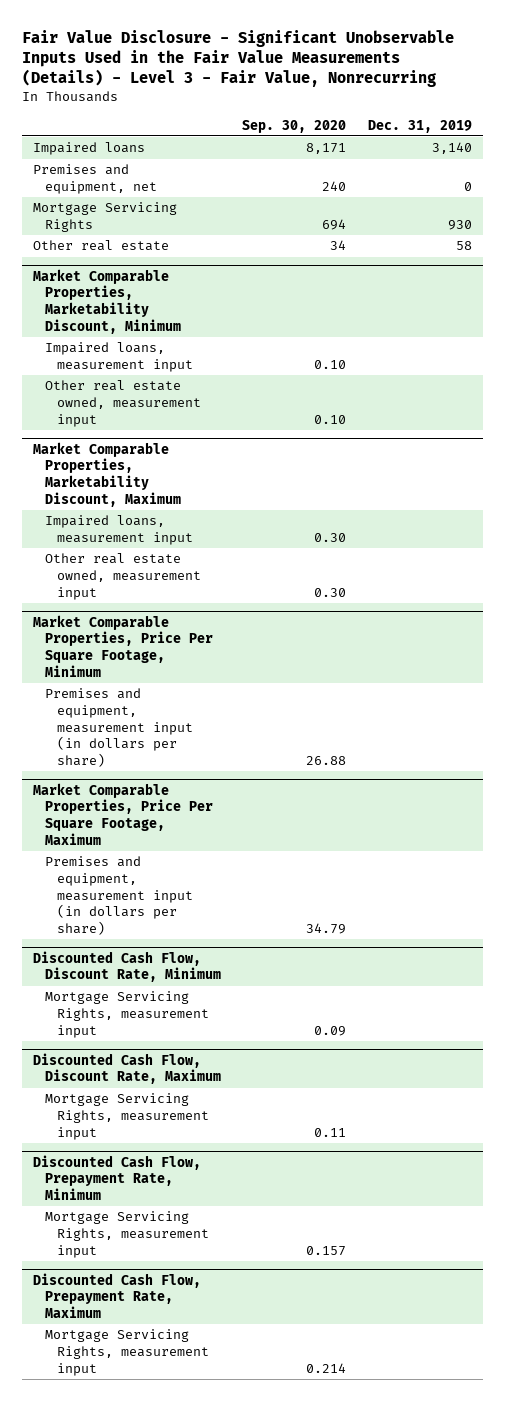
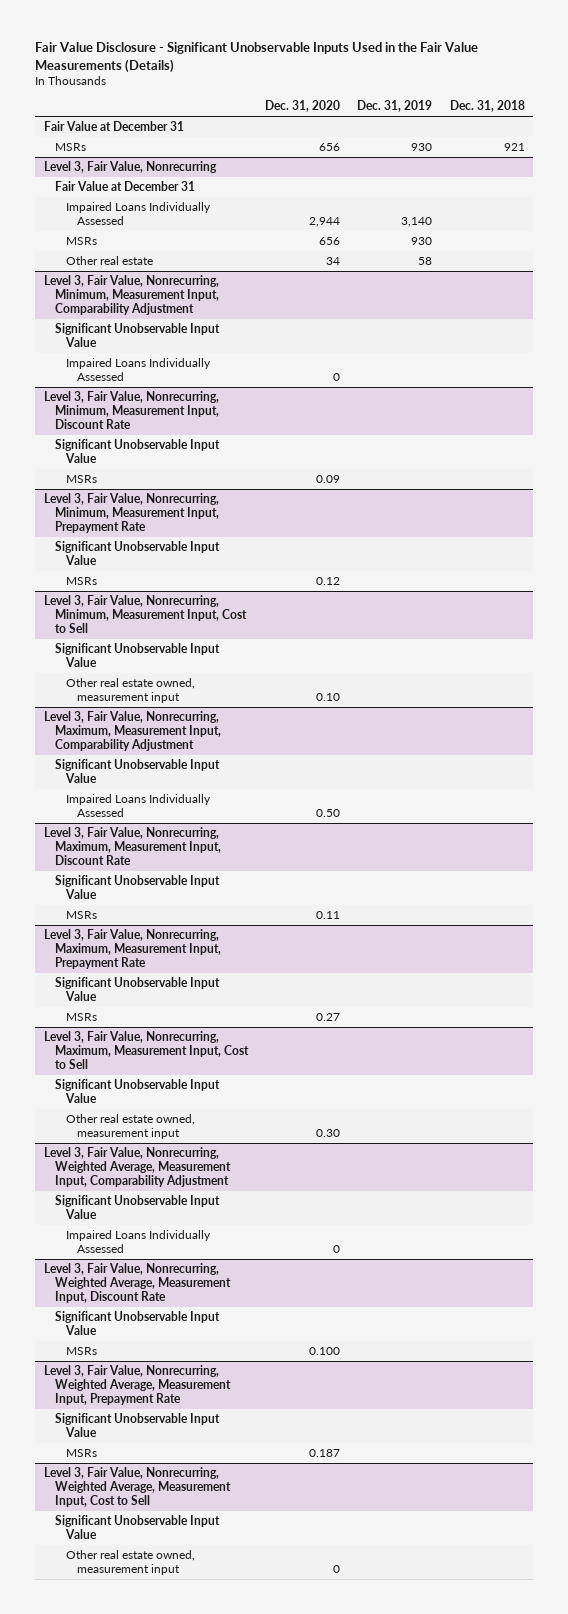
[22,29,455,88] Fair Value Disclosure - Significant Unobservable Inputs Used in the Fair Value Measurements (Details) - Level 3 - Fair Value, Nonrecurring -> [34,42,478,73] Fair Value Disclosure - Significant Unobservable Inputs Used in the Fair Value Measurements (Details)
[242,119,347,133] Sep. 30, 2020 -> none
none -> [265,100,341,113] Dec. 31, 2020
none -> [449,100,525,113] Dec. 31, 2018
[33,142,146,156] Impaired loans -> none
[33,164,157,195] Premises and equipment, net -> none
[33,240,170,252] Other real estate -> none
[33,268,181,334] Market Comparable Properties, Marketability Discount, Minimum -> none
[44,342,193,373] Impaired loans, measurement input -> none
[44,380,201,427] Other real estate owned, measurement input -> none
[33,441,181,507] Market Comparable Properties, Marketability Discount, Maximum -> none
[44,515,193,546] Impaired loans, measurement input -> none
[44,553,201,600] Other real estate owned, measurement input -> none
[33,614,213,677] Market Comparable Properties, Price Per Square Footage, Minimum -> none
[44,688,193,767] Premises and equipment, measurement input (in dollars per share) -> none
[33,782,213,845] Market Comparable Properties, Price Per Square Footage, Maximum -> none
[44,856,193,935] Premises and equipment, measurement input (in dollars per share) -> none
[33,950,221,983] Discounted Cash Flow, Discount Rate, Minimum -> none
[44,991,209,1038] Mortgage Servicing Rights, measurement input -> none
[33,1052,221,1085] Discounted Cash Flow, Discount Rate, Maximum -> none
[44,1093,209,1140] Mortgage Servicing Rights, measurement input -> none
[33,1154,202,1201] Discounted Cash Flow, Prepayment Rate, Minimum -> none
[44,1211,209,1258] Mortgage Servicing Rights, measurement input -> none
[33,1272,202,1319] Discounted Cash Flow, Prepayment Rate, Maximum -> none
[44,1329,209,1376] Mortgage Servicing Rights, measurement input -> none
none -> [43,120,184,131] Fair Value at December 31
[33,202,178,233] Mortgage Servicing Rights -> [54,142,86,151] MSRs
none -> [43,160,217,173] Level 3, Fair Value, Nonrecurring
none -> [54,180,195,191] Fair Value at December 31
none -> [66,201,212,226] Impaired Loans Individually Assessed
none -> [66,236,98,245] MSRs
none -> [66,255,154,265] Other real estate
none -> [43,274,219,316] Level 3, Fair Value, Nonrecurring, Minimum, Measurement Input, Comparability Adjustment
none -> [54,322,220,348] Significant Unobservable Input Value
none -> [66,357,212,382] Impaired Loans Individually Assessed
none -> [43,390,219,430] Level 3, Fair Value, Nonrecurring, Minimum, Measurement Input, Discount Rate
none -> [54,438,220,464] Significant Unobservable Input Value
none -> [66,474,98,483] MSRs
none -> [43,492,219,534] Level 3, Fair Value, Nonrecurring, Minimum, Measurement Input, Prepayment Rate
none -> [54,540,220,566] Significant Unobservable Input Value
none -> [66,576,98,585] MSRs
none -> [43,594,247,634] Level 3, Fair Value, Nonrecurring, Minimum, Measurement Input, Cost to Sell
none -> [54,642,220,668] Significant Unobservable Input Value
none -> [66,677,196,704] Other real estate owned, measurement input
none -> [43,710,221,752] Level 3, Fair Value, Nonrecurring, Maximum, Measurement Input, Comparability Adjustment
none -> [54,758,220,784] Significant Unobservable Input Value
none -> [66,793,212,818] Impaired Loans Individually Assessed
none -> [43,826,221,866] Level 3, Fair Value, Nonrecurring, Maximum, Measurement Input, Discount Rate
none -> [54,874,220,900] Significant Unobservable Input Value
none -> [66,910,98,919] MSRs
none -> [43,928,221,970] Level 3, Fair Value, Nonrecurring, Maximum, Measurement Input, Prepayment Rate
none -> [54,976,220,1002] Significant Unobservable Input Value
none -> [66,1012,98,1021] MSRs
none -> [43,1030,249,1070] Level 3, Fair Value, Nonrecurring, Maximum, Measurement Input, Cost to Sell
none -> [54,1078,220,1104] Significant Unobservable Input Value
none -> [66,1113,196,1140] Other real estate owned, measurement input
none -> [43,1146,231,1188] Level 3, Fair Value, Nonrecurring, Weighted Average, Measurement Input, Comparability Adjustment
none -> [54,1194,220,1220] Significant Unobservable Input Value
none -> [66,1229,212,1254] Impaired Loans Individually Assessed
none -> [43,1262,231,1304] Level 3, Fair Value, Nonrecurring, Weighted Average, Measurement Input, Discount Rate
none -> [54,1310,220,1336] Significant Unobservable Input Value
none -> [66,1346,98,1355] MSRs
none -> [43,1364,231,1406] Level 3, Fair Value, Nonrecurring, Weighted Average, Measurement Input, Prepayment Rate
none -> [54,1412,220,1438] Significant Unobservable Input Value
none -> [66,1448,98,1457] MSRs
none -> [43,1466,231,1508] Level 3, Fair Value, Nonrecurring, Weighted Average, Measurement Input, Cost to Sell
none -> [54,1514,220,1540] Significant Unobservable Input Value
none -> [66,1549,196,1576] Other real estate owned, measurement input

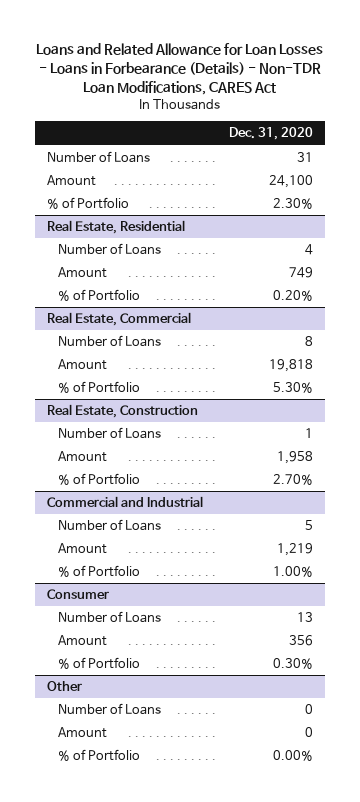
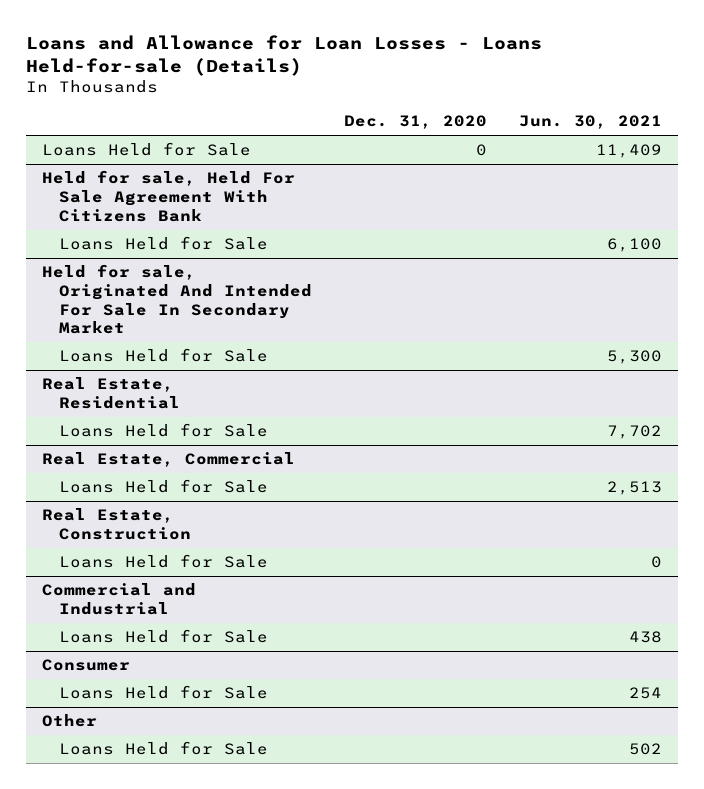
[36,43,324,96] Loans and Related Allowance for Loan Losses - Loans in Forbearance (Details) - Non-TDR Loan Modifications, CARES Act -> [25,35,542,77] Loans and Allowance for Loan Losses - Loans Held-for-sale (Details)
none -> [519,115,663,130] Jun. 30, 2021
[47,151,151,164] Number of Loans -> none
[47,175,97,187] Amount -> none
[47,197,130,210] % of Portfolio -> none
none -> [42,142,252,157] Loans Held for Sale
none -> [42,170,296,222] Held for sale, Held For Sale Agreement With Citizens Bank
none -> [59,236,269,251] Loans Held for Sale
none -> [42,264,313,335] Held for sale, Originated And Intended For Sale In Secondary Market
none -> [59,348,269,363] Loans Held for Sale
[57,243,161,256] Number of Loans -> none
[57,267,107,279] Amount -> none
[57,289,140,302] % of Portfolio -> none
none -> [59,423,269,438] Loans Held for Sale
[57,335,161,348] Number of Loans -> none
[57,359,107,371] Amount -> none
[57,381,140,394] % of Portfolio -> none
none -> [59,479,269,494] Loans Held for Sale
[57,427,161,440] Number of Loans -> none
[57,451,107,463] Amount -> none
[57,473,140,486] % of Portfolio -> none
none -> [59,554,269,569] Loans Held for Sale
[57,519,161,532] Number of Loans -> none
[57,543,107,555] Amount -> none
[57,565,140,578] % of Portfolio -> none
none -> [59,629,269,644] Loans Held for Sale
[57,611,161,624] Number of Loans -> none
[57,635,107,647] Amount -> none
[57,657,140,670] % of Portfolio -> none
none -> [59,685,269,700] Loans Held for Sale
[57,703,161,716] Number of Loans -> none
[57,727,107,739] Amount -> none
[57,749,140,762] % of Portfolio -> none
none -> [59,741,269,756] Loans Held for Sale

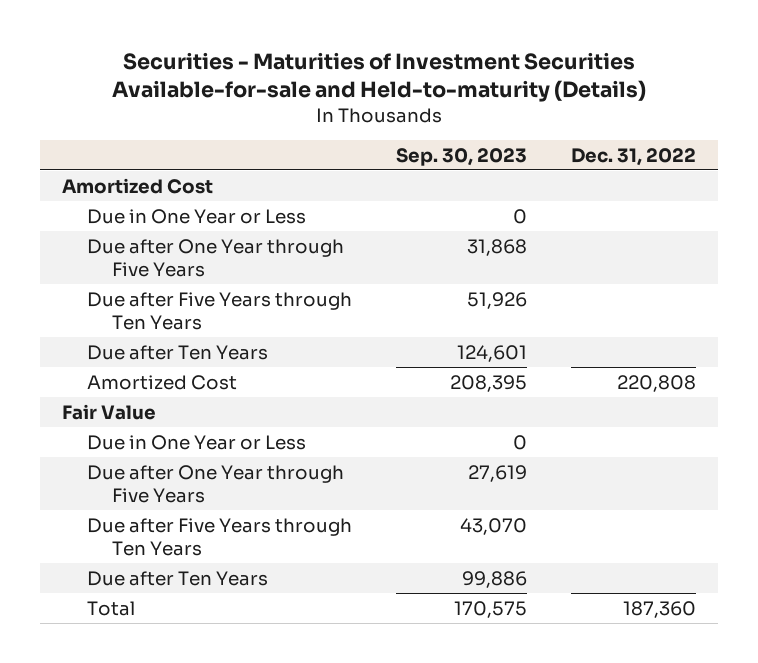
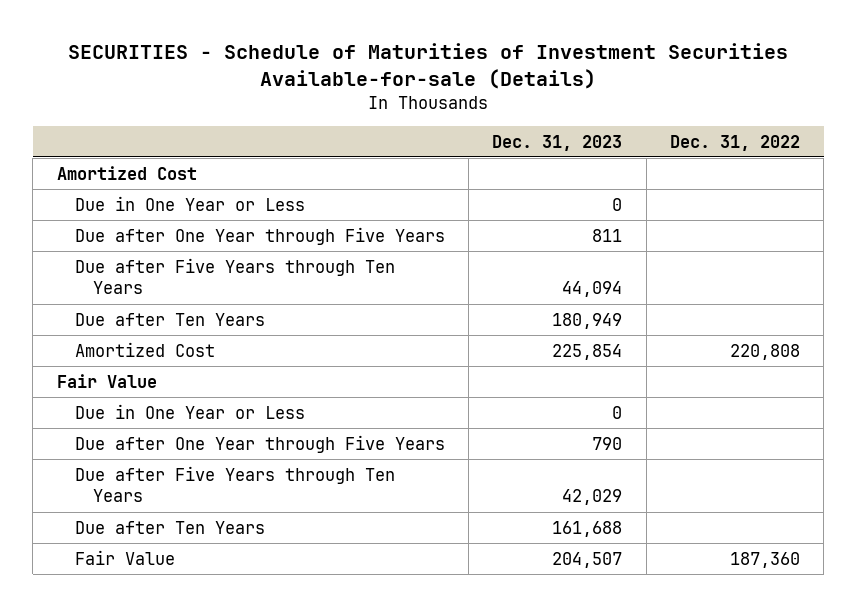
[112,51,647,103] Securities - Maturities of Investment Securities Available-for-sale and Held-to-maturity (Details) -> [68,43,789,89] SECURITIES - Schedule of Maturities of Investment Securities Available-for-sale (Details)
[396,147,528,166] Sep. 30, 2023 -> none
none -> [492,134,623,151] Dec. 31, 2023
[87,600,136,616] Total -> [74,549,175,565] Fair Value

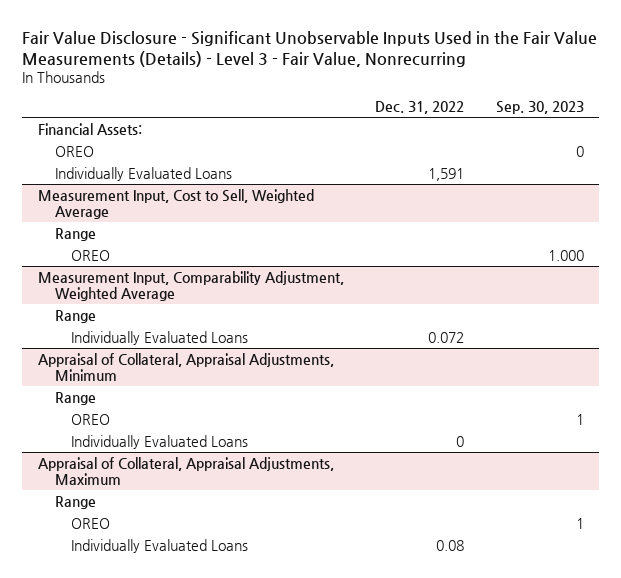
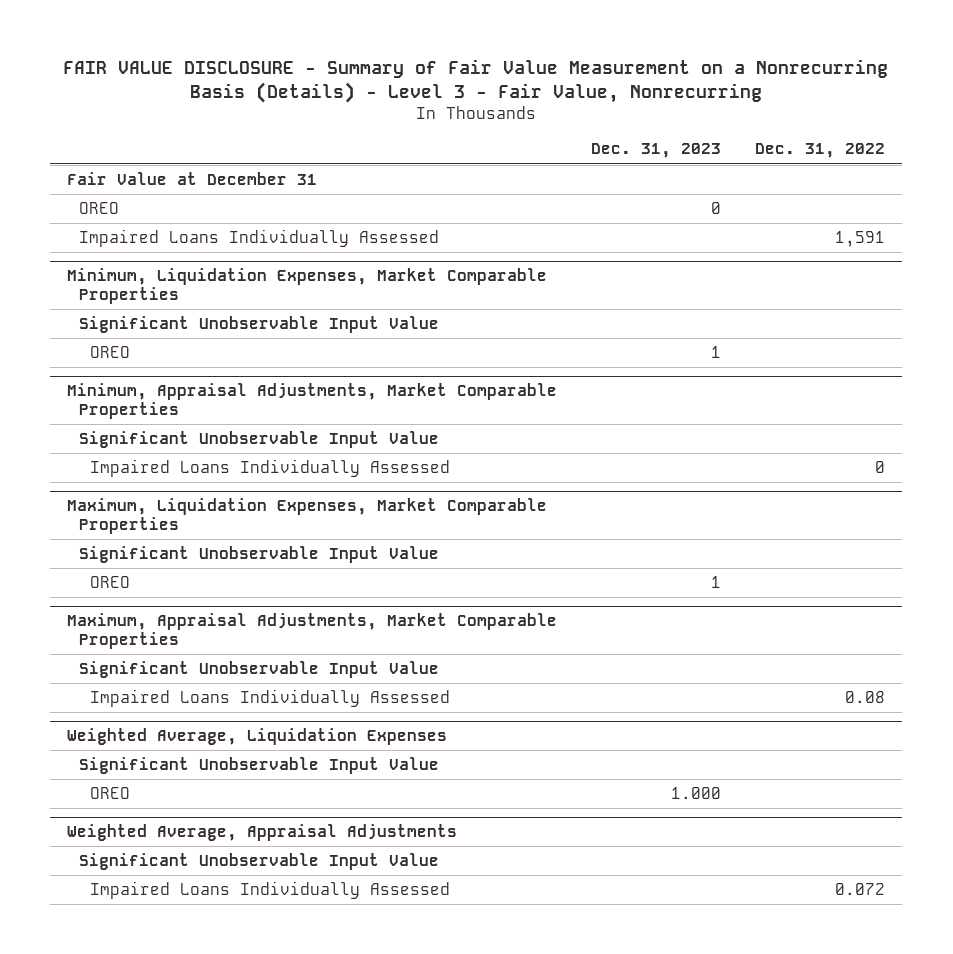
[21,30,597,67] Fair Value Disclosure - Significant Unobservable Inputs Used in the Fair Value Measurements (Details) - Level 3 - Fair Value, Nonrecurring -> [63,59,889,104] FAIR VALUE DISCLOSURE - Summary of Fair Value Measurement on a Nonrecurring Basis (Details) - Level 3 - Fair Value, Nonrecurring
[495,100,584,114] Sep. 30, 2023 -> none
none -> [591,143,722,159] Dec. 31, 2023
[37,122,142,135] Financial Assets: -> none
none -> [67,171,318,185] Fair Value at December 31
[37,188,314,219] Measurement Input, Cost to Sell, Weighted Average -> none
[54,227,96,241] Range -> none
[71,249,111,261] OREO -> none
[37,270,344,301] Measurement Input, Comparability Adjustment, Weighted Average -> none
[54,309,96,323] Range -> none
[71,330,249,345] Individually Evaluated Loans -> none
[37,352,334,381] Appraisal of Collateral, Appraisal Adjustments, Minimum -> none
[54,391,96,405] Range -> none
[71,413,111,425] OREO -> none
[71,434,249,449] Individually Evaluated Loans -> none
[37,456,334,485] Appraisal of Collateral, Appraisal Adjustments, Maximum -> none
[54,495,96,509] Range -> none
[71,517,111,529] OREO -> none
[71,538,249,553] Individually Evaluated Loans -> none
[54,166,232,181] Individually Evaluated Loans -> [78,228,439,247] Impaired Loans Individually Assessed
none -> [67,268,548,304] Minimum, Liquidation Expenses, Market Comparable Properties
none -> [78,315,439,333] Significant Unobservable Input Value
none -> [90,345,131,358] OREO
none -> [67,383,558,419] Minimum, Appraisal Adjustments, Market Comparable Properties
none -> [78,430,439,448] Significant Unobservable Input Value
none -> [90,458,451,477] Impaired Loans Individually Assessed
none -> [67,498,548,534] Maximum, Liquidation Expenses, Market Comparable Properties
none -> [78,545,439,563] Significant Unobservable Input Value
none -> [90,575,131,588] OREO
none -> [67,613,558,649] Maximum, Appraisal Adjustments, Market Comparable Properties
none -> [78,660,439,678] Significant Unobservable Input Value
none -> [90,688,451,707] Impaired Loans Individually Assessed
none -> [67,728,448,746] Weighted Average, Liquidation Expenses
none -> [78,756,439,774] Significant Unobservable Input Value
none -> [90,786,131,799] OREO
none -> [67,824,458,842] Weighted Average, Appraisal Adjustments
none -> [78,852,439,870] Significant Unobservable Input Value
none -> [90,880,451,899] Impaired Loans Individually Assessed

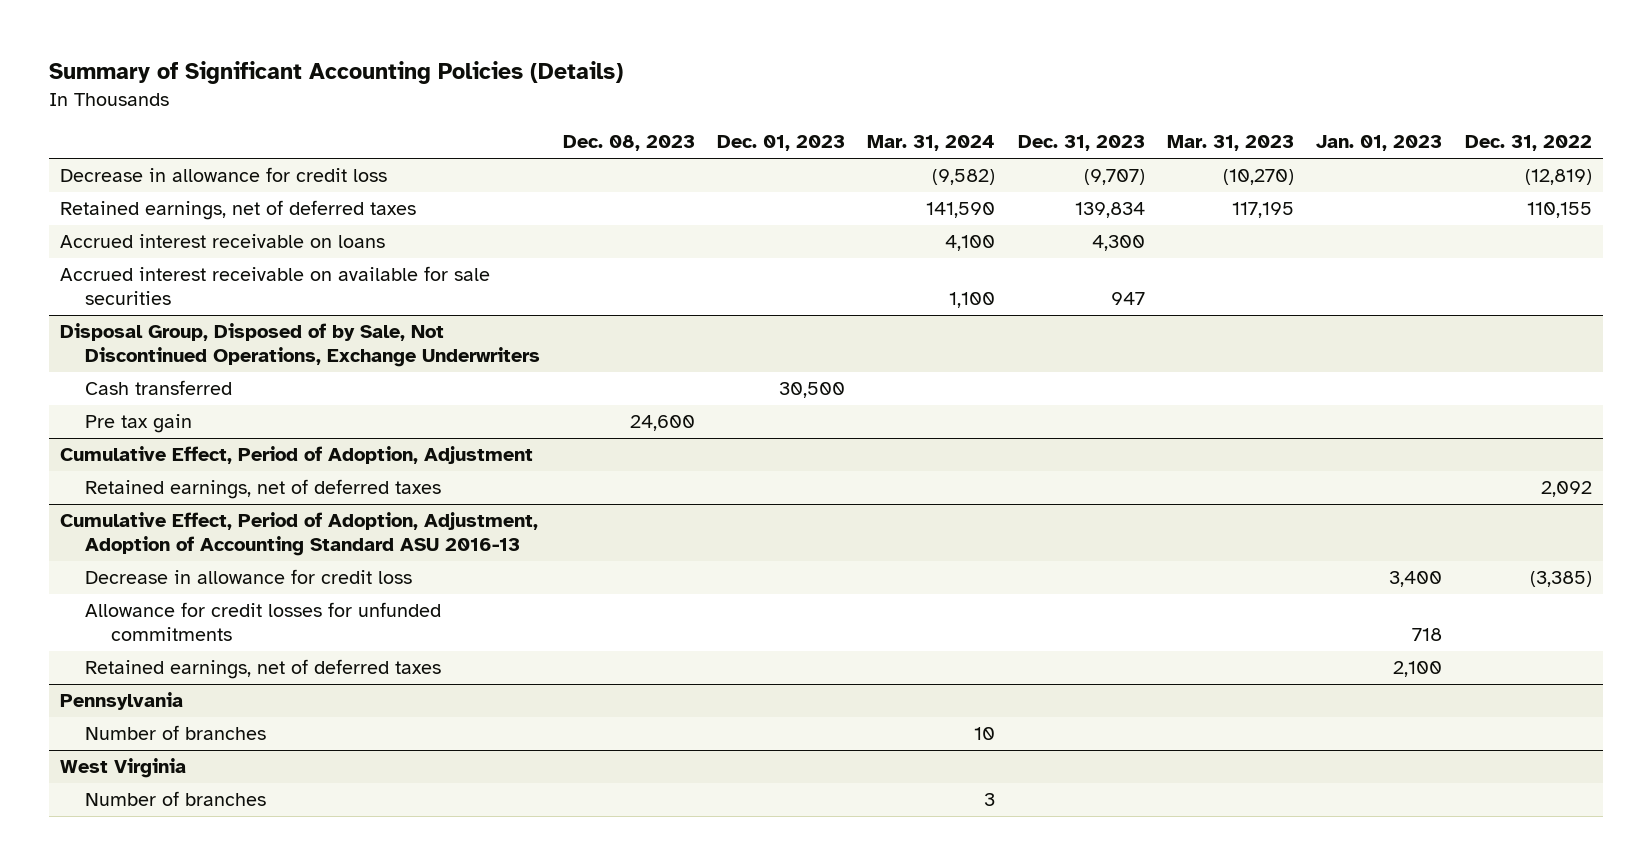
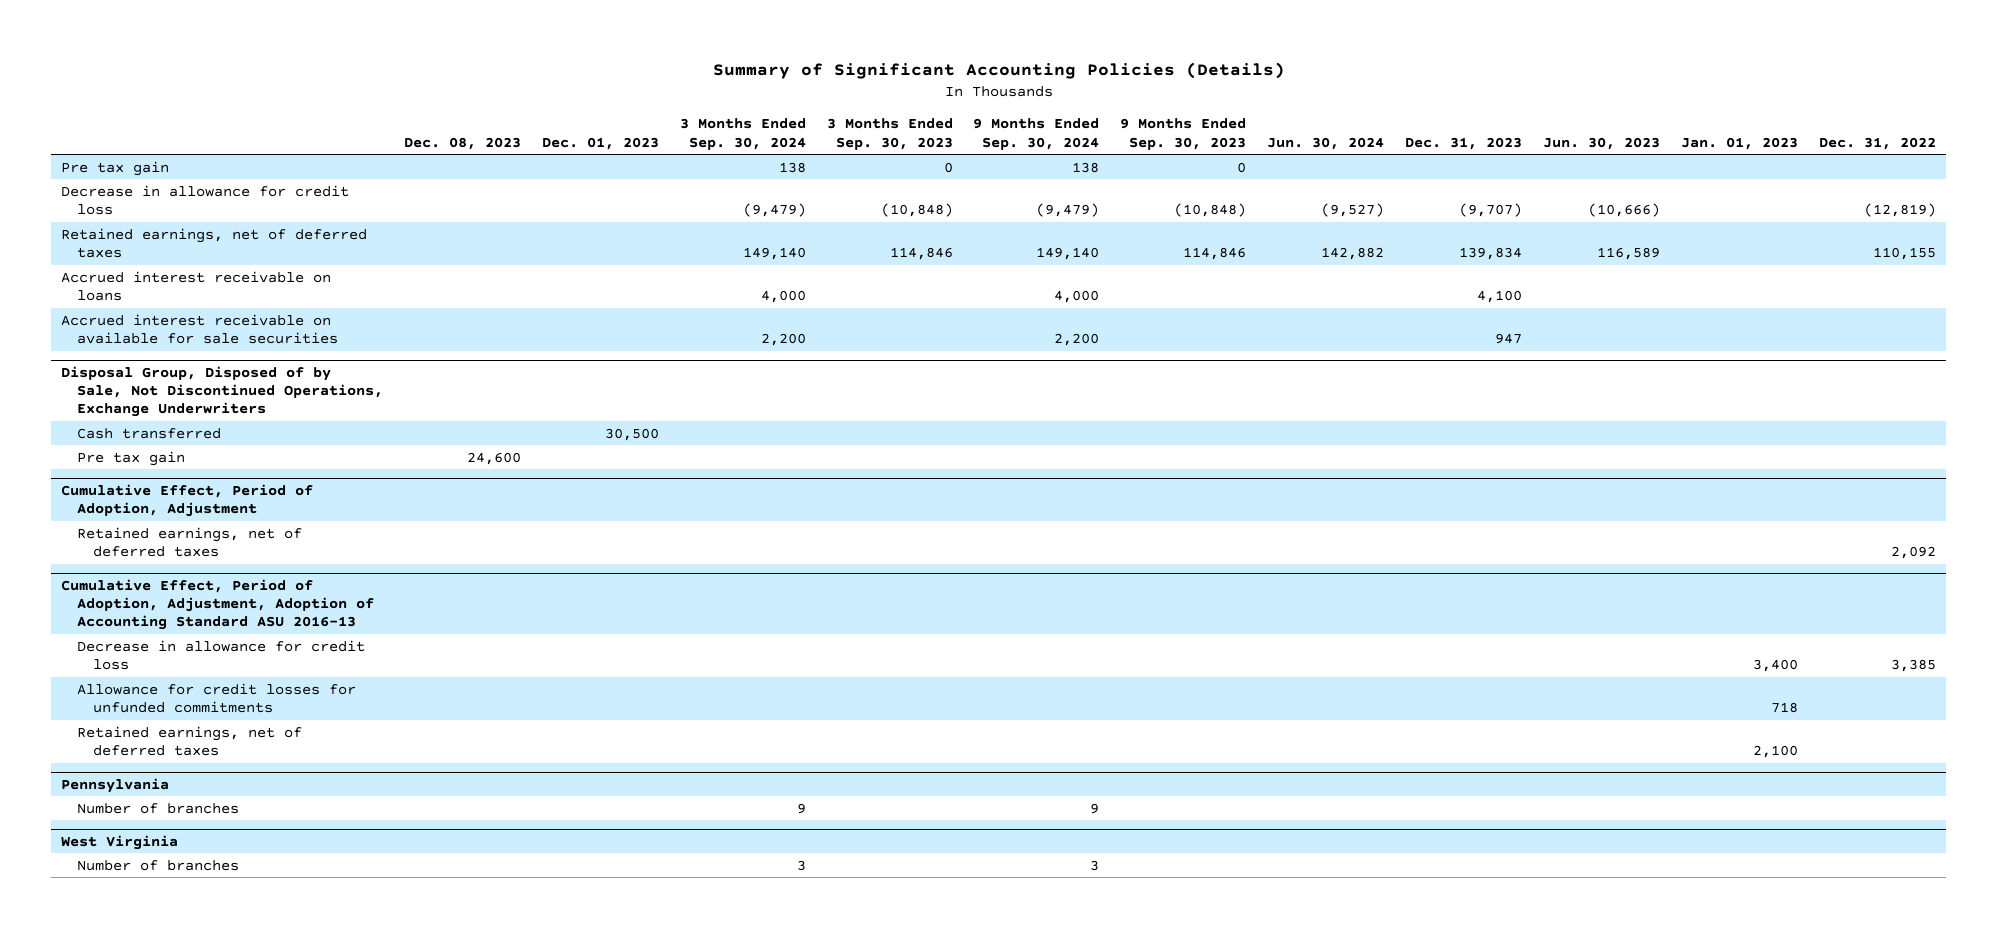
[867,135,996,152] Mar. 31, 2024 -> none
[1166,135,1294,152] Mar. 31, 2023 -> none
none -> [679,118,806,150] 3 Months Ended Sep. 30, 2024
none -> [826,118,953,150] 3 Months Ended Sep. 30, 2023
none -> [973,118,1100,150] 9 Months Ended Sep. 30, 2024
none -> [1120,118,1247,150] 9 Months Ended Sep. 30, 2023
none -> [1267,136,1385,150] Jun. 30, 2024
none -> [1543,136,1661,150] Jun. 30, 2023
none -> [61,160,170,176] Pre tax gain
[1091,235,1145,252] 4,300 -> [1477,290,1523,304] 4,100
[1529,571,1592,588] (3,385) -> [1890,659,1936,673] 3,385

